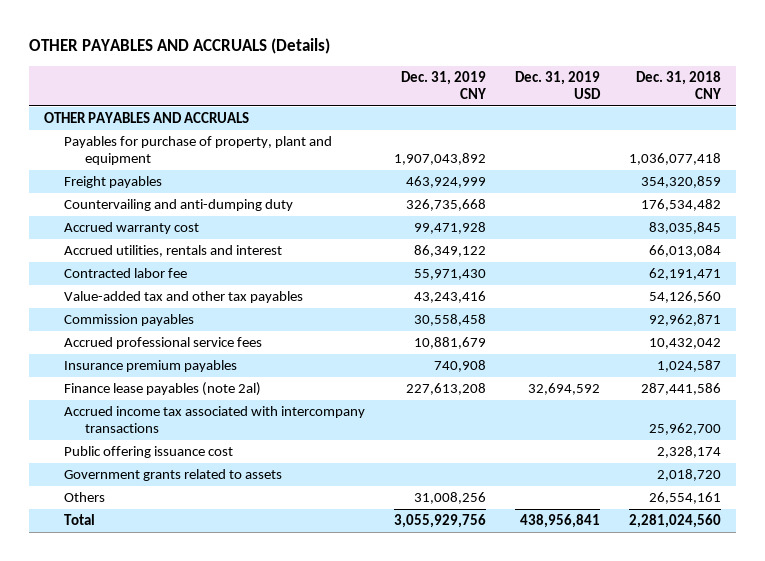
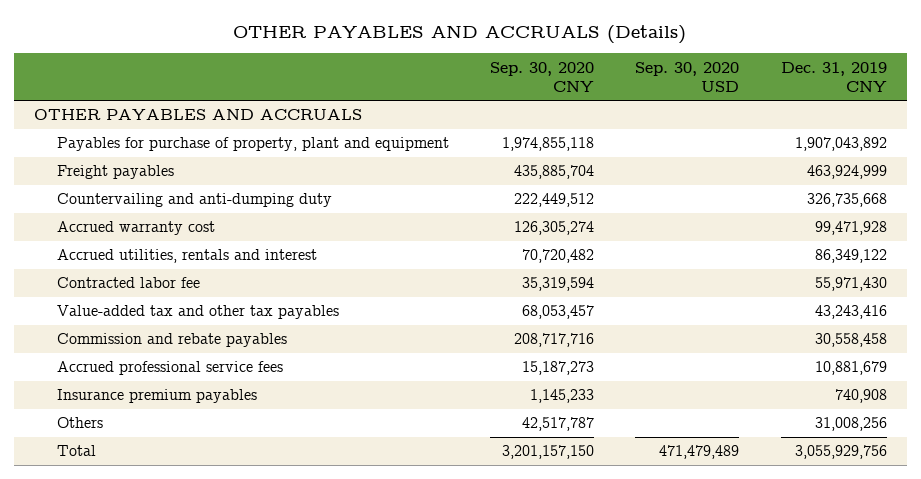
[515,70,602,99] Dec. 31, 2019 USD -> none
[636,70,722,99] Dec. 31, 2018 CNY -> none
none -> [490,61,595,92] Sep. 30, 2020 CNY
none -> [635,61,740,92] Sep. 30, 2020 USD
[64,314,195,327] Commission payables -> [57,333,288,348] Commission and rebate payables
[64,382,262,397] Finance lease payables (note 2al) -> none
[64,406,366,434] Accrued income tax associated with intercompany transactions -> none
[64,446,234,459] Public offering issuance cost -> none
[64,469,283,482] Government grants related to assets -> none

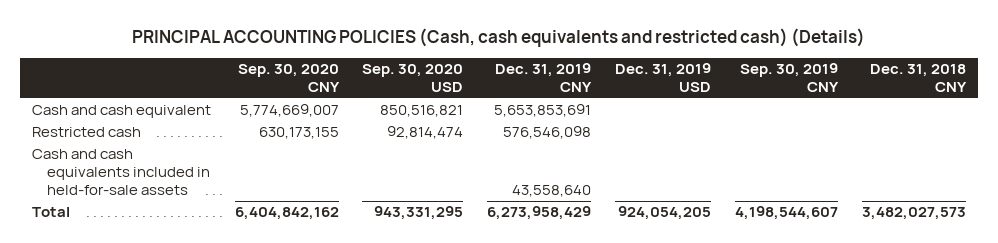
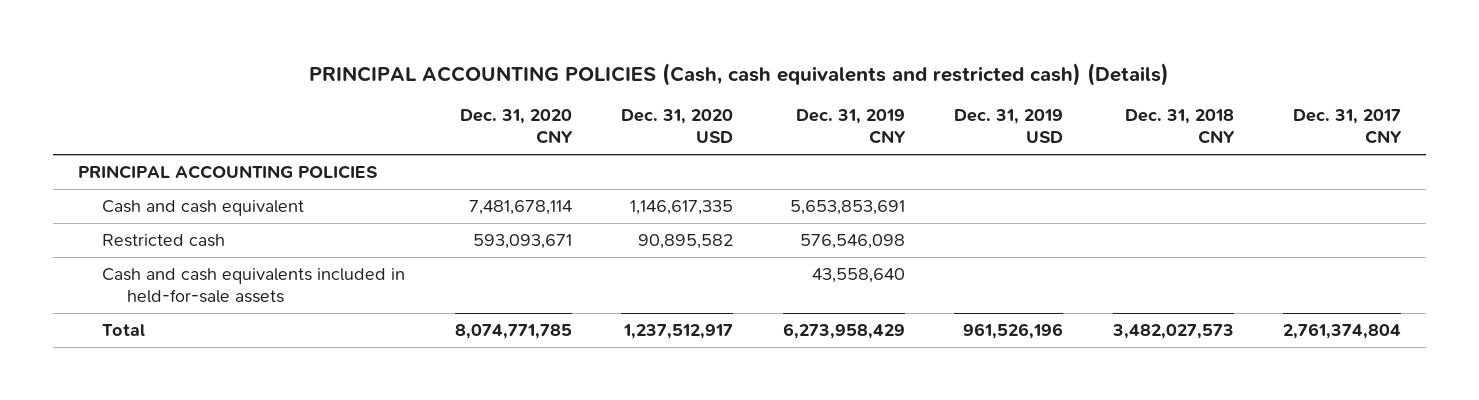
[237,64,340,93] Sep. 30, 2020 CNY -> none
[362,64,464,93] Sep. 30, 2020 USD -> none
[740,63,840,93] Sep. 30, 2019 CNY -> none
none -> [459,109,573,145] Dec. 31, 2020 CNY
none -> [621,109,734,144] Dec. 31, 2020 USD
none -> [1293,109,1403,145] Dec. 31, 2017 CNY
none -> [77,164,378,179] PRINCIPAL ACCOUNTING POLICIES
[618,206,712,221] 924,054,205 -> [963,322,1064,339] 961,526,196

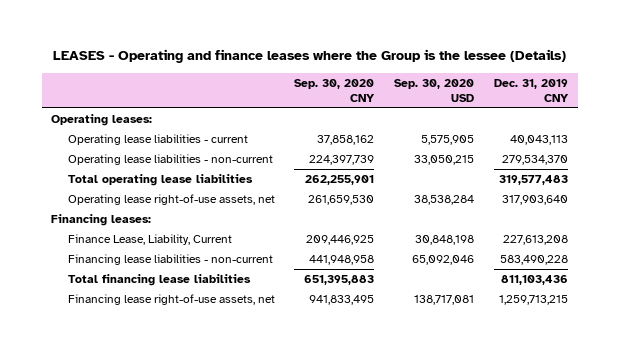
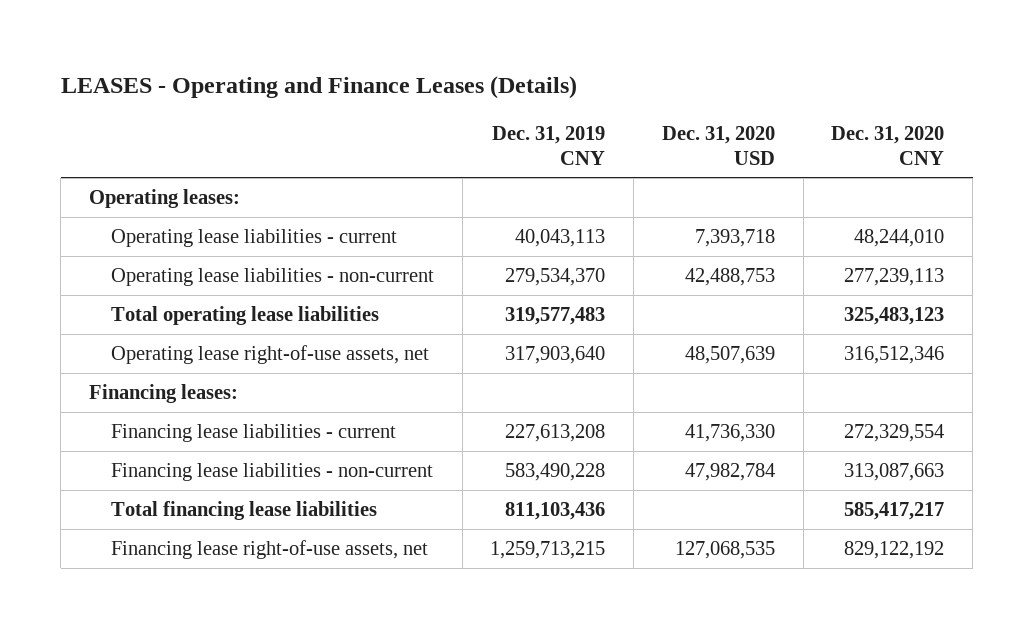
[52,49,566,64] LEASES - Operating and finance leases where the Group is the lessee (Details) -> [60,75,577,99] LEASES - Operating and Finance Leases (Details)
[294,78,376,103] Sep. 30, 2020 CNY -> none
[393,78,474,103] Sep. 30, 2020 USD -> none
none -> [661,125,775,165] Dec. 31, 2020 USD
none -> [831,125,945,165] Dec. 31, 2020 CNY
[67,234,232,246] Finance Lease, Liability, Current -> [110,424,396,443] Financing lease liabilities - current

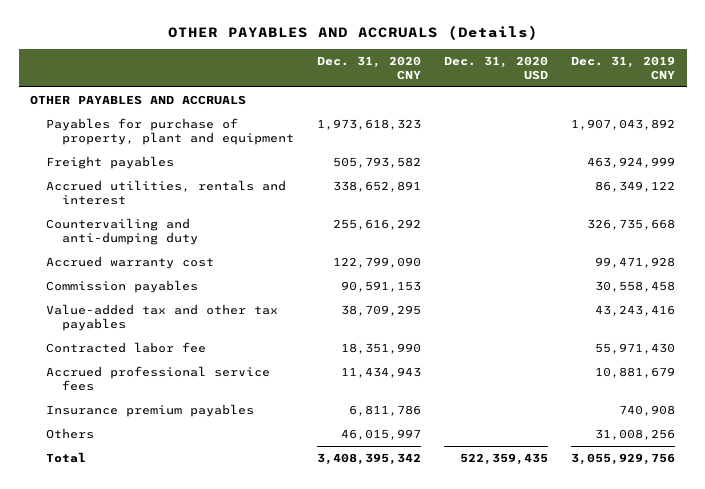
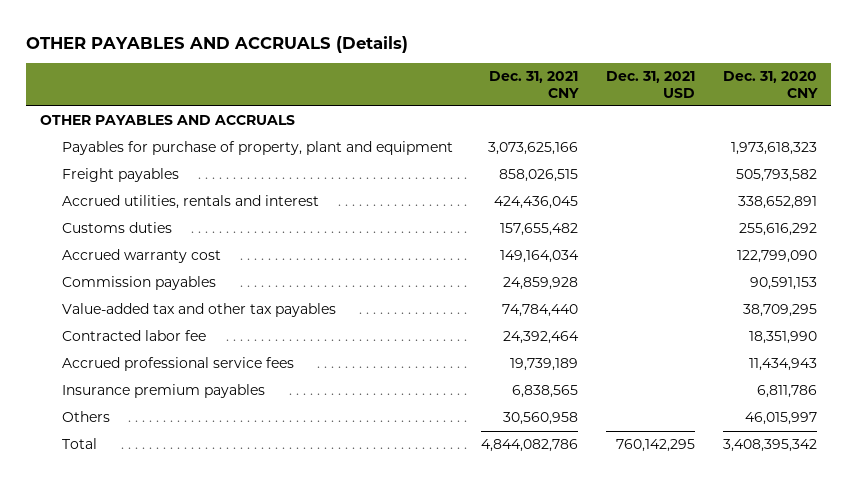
[443,55,548,81] Dec. 31, 2020 USD -> none
[571,55,676,81] Dec. 31, 2019 CNY -> none
none -> [488,70,579,98] Dec. 31, 2021 CNY
none -> [605,70,695,98] Dec. 31, 2021 USD
[46,217,198,246] Countervailing and anti-dumping duty -> [61,222,172,234] Customs duties

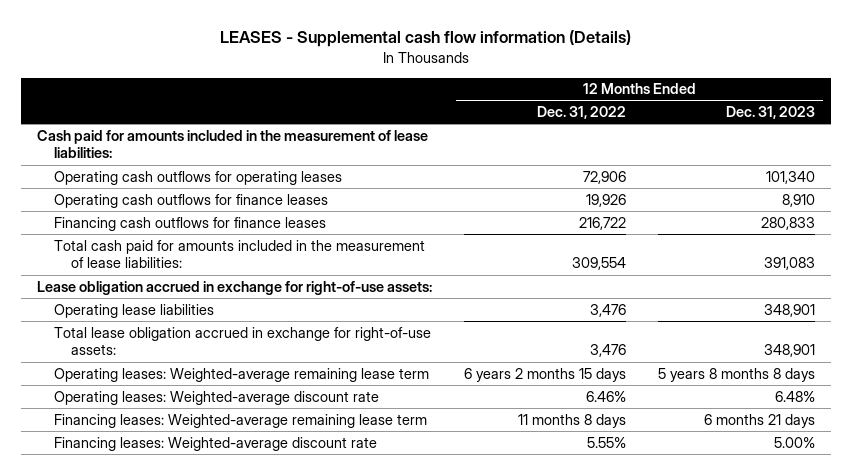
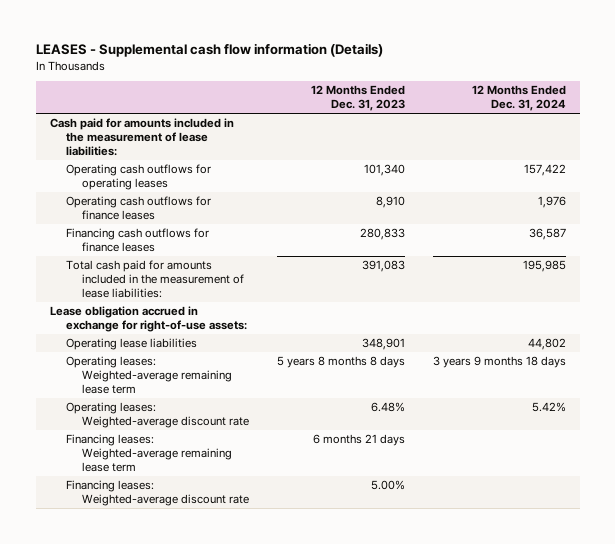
[536,106,626,120] Dec. 31, 2022 -> none
none -> [471,85,566,112] 12 Months Ended Dec. 31, 2024
[54,326,432,356] Total lease obligation accrued in exchange for right-of-use assets: -> none

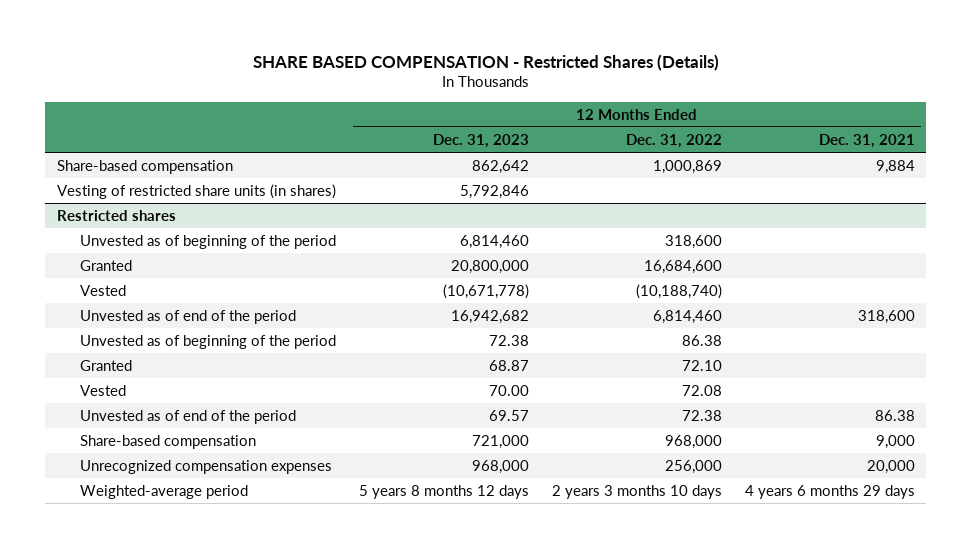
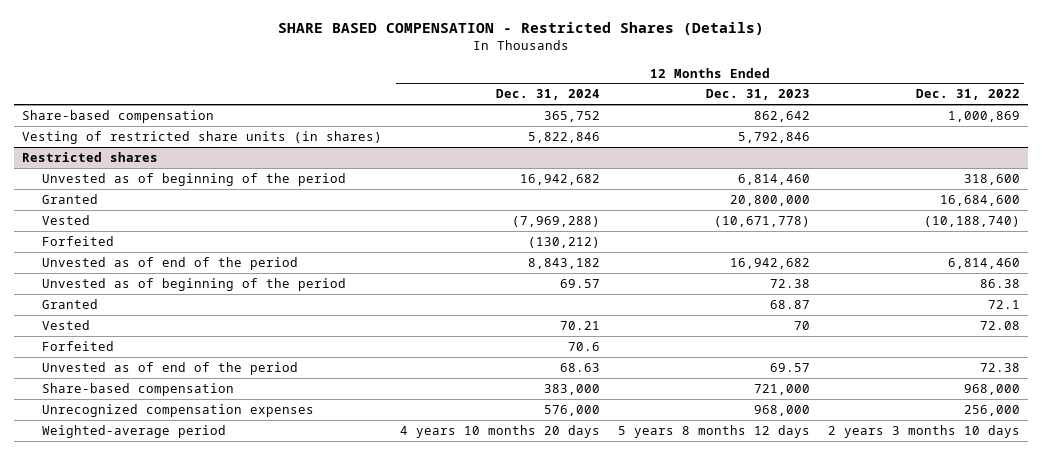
[818,133,915,148] Dec. 31, 2021 -> none
none -> [496,89,601,101] Dec. 31, 2024
none -> [41,235,114,246] Forfeited
[681,359,722,371] 72.10 -> [987,299,1020,309] 72.1
[488,384,529,396] 70.00 -> [793,320,810,330] 70
none -> [41,340,114,351] Forfeited

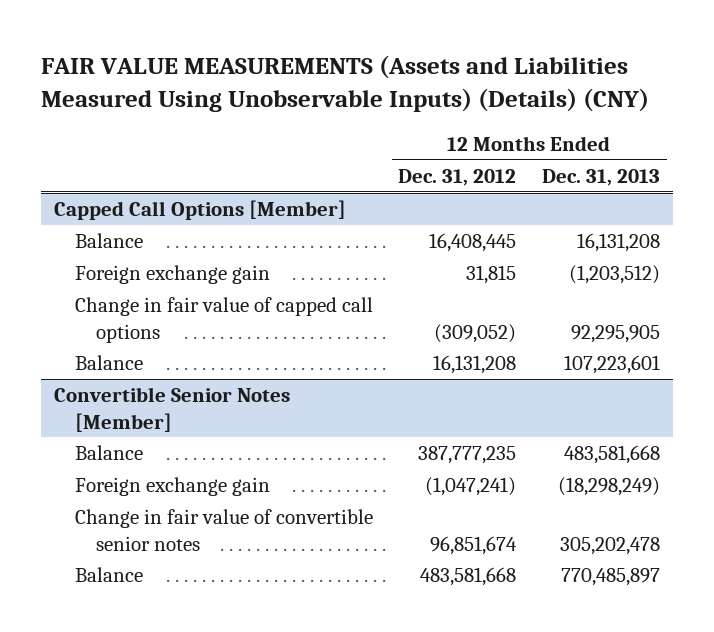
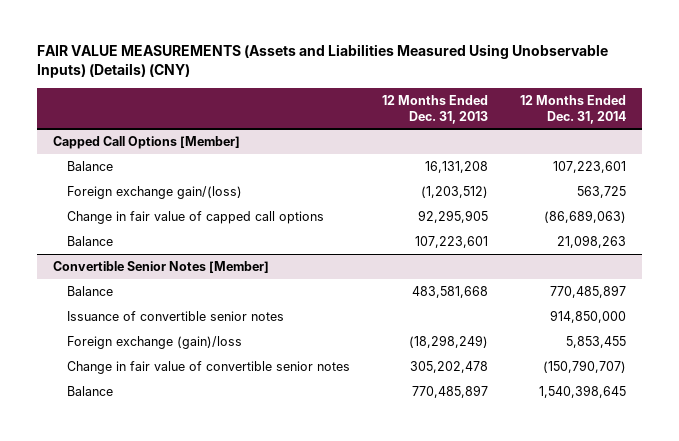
[398,168,517,186] Dec. 31, 2012 -> none
none -> [520,94,627,124] 12 Months Ended Dec. 31, 2014
[74,265,270,285] Foreign exchange gain -> [67,185,243,199] Foreign exchange gain/(loss)
none -> [67,310,285,321] Issuance of convertible senior notes
[74,477,270,497] Foreign exchange gain -> [67,335,243,349] Foreign exchange (gain)/loss

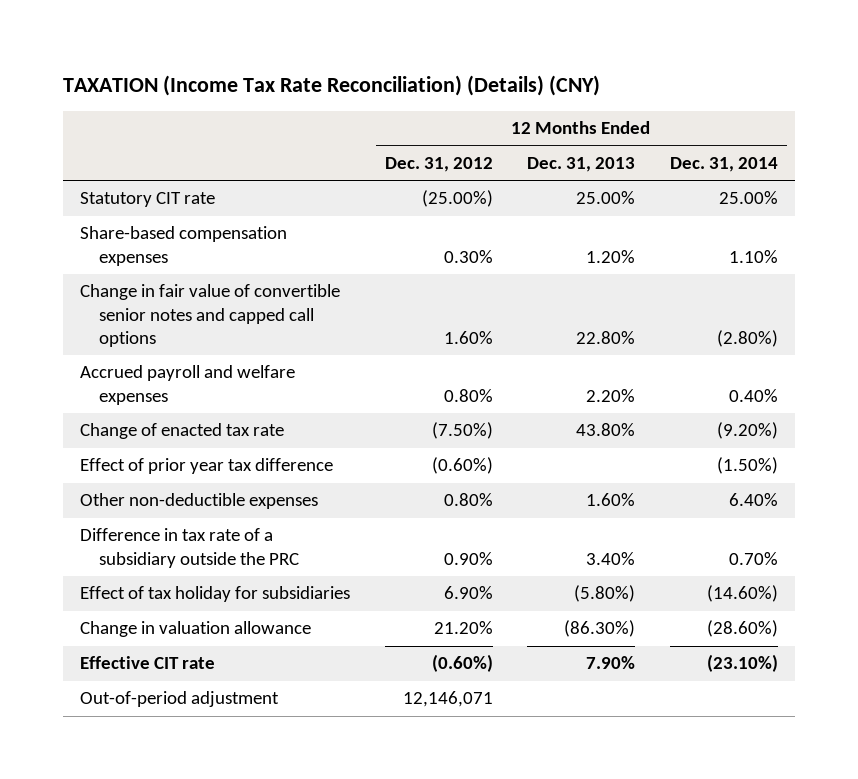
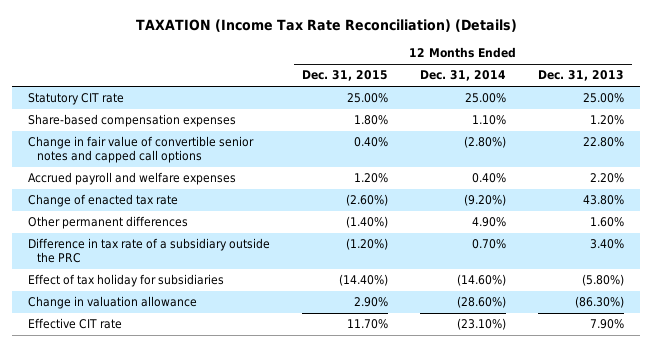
[62,75,600,97] TAXATION (Income Tax Rate Reconciliation) (Details) (CNY) -> [136,19,518,33] TAXATION (Income Tax Rate Reconciliation) (Details)
[384,157,493,173] Dec. 31, 2012 -> none
none -> [302,70,389,82] Dec. 31, 2015
[79,458,333,475] Effect of prior year tax difference -> none
[79,493,318,510] Other non-deductible expenses -> none
none -> [28,216,189,230] Other permanent differences
[79,691,279,708] Out-of-period adjustment -> none

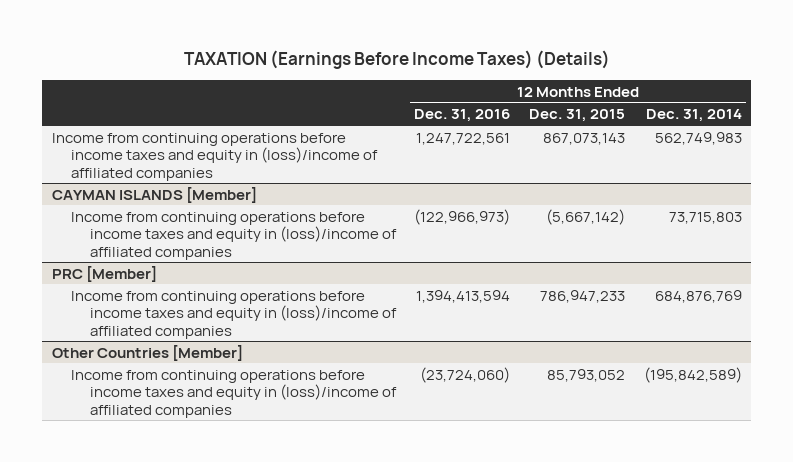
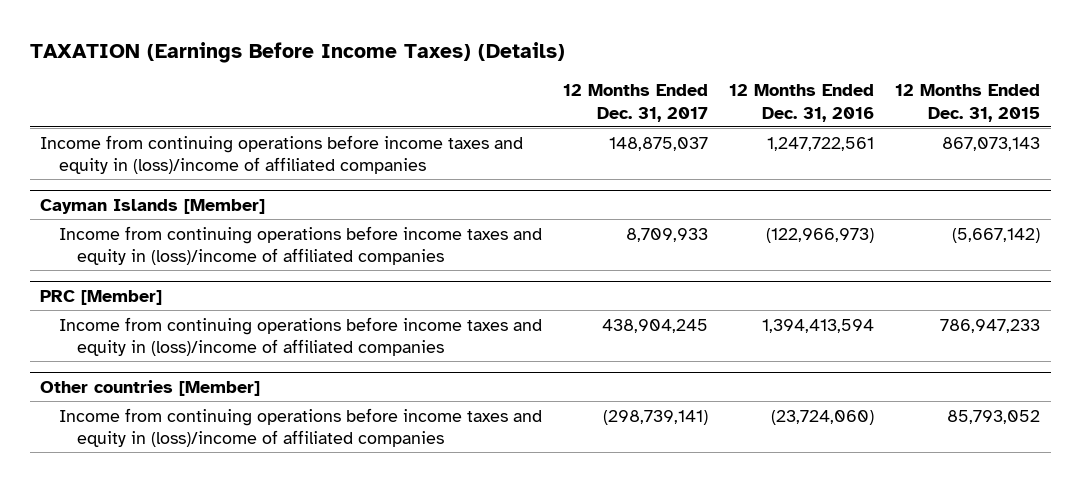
[645,109,742,123] Dec. 31, 2014 -> none
none -> [562,84,708,122] 12 Months Ended Dec. 31, 2017
[51,186,257,203] CAYMAN ISLANDS [Member] -> [40,198,266,214] Cayman Islands [Member]
[51,344,243,361] Other Countries [Member] -> [40,379,261,396] Other countries [Member]

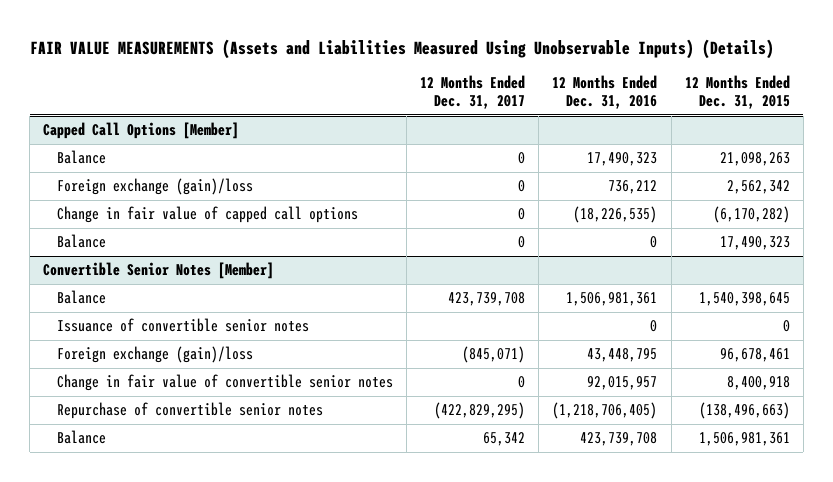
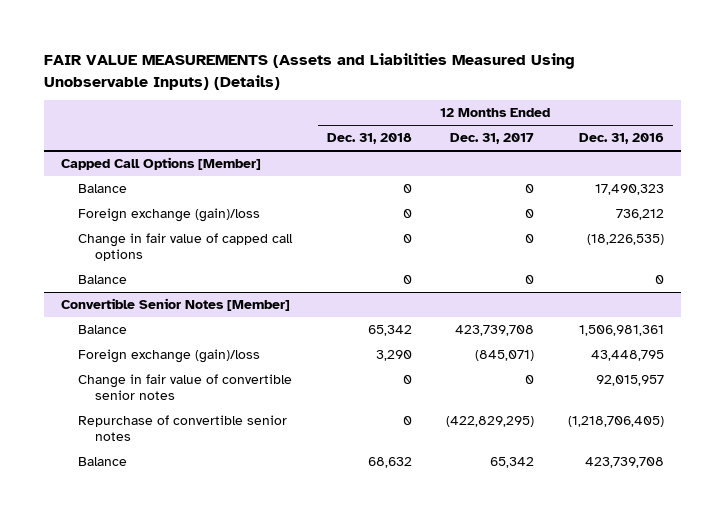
[684,75,790,110] 12 Months Ended Dec. 31, 2015 -> none
none -> [326,133,412,145] Dec. 31, 2018
[56,318,309,333] Issuance of convertible senior notes -> none

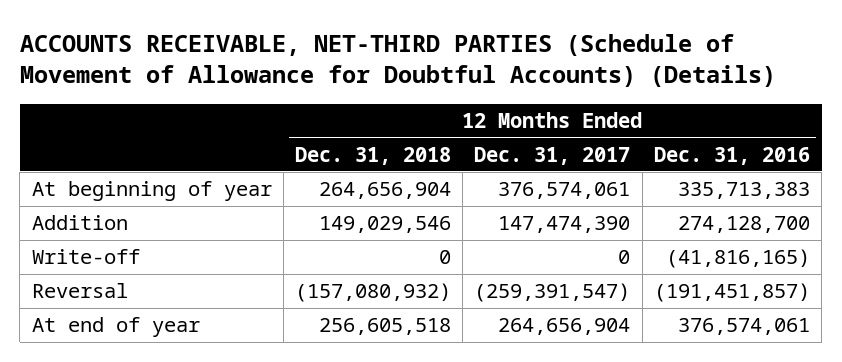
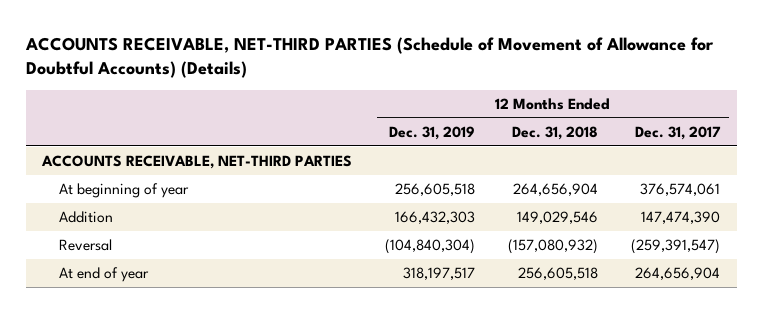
[653,146,810,165] Dec. 31, 2016 -> none
none -> [389,125,476,140] Dec. 31, 2019
none -> [41,155,353,170] ACCOUNTS RECEIVABLE, NET-THIRD PARTIES
[31,249,140,265] Write-off -> none

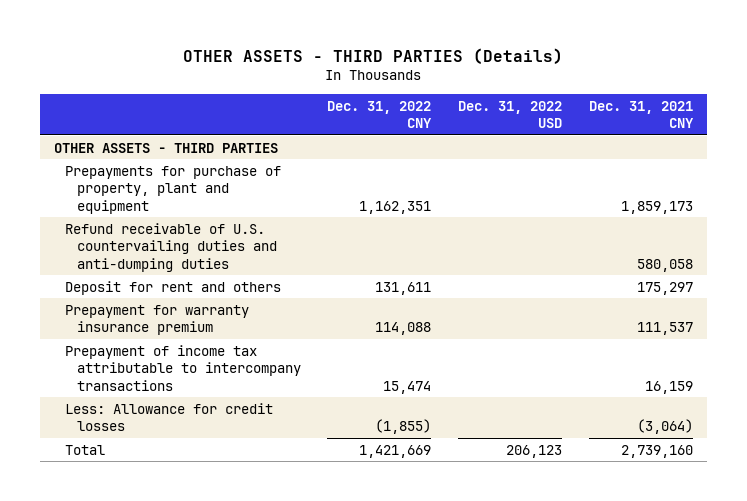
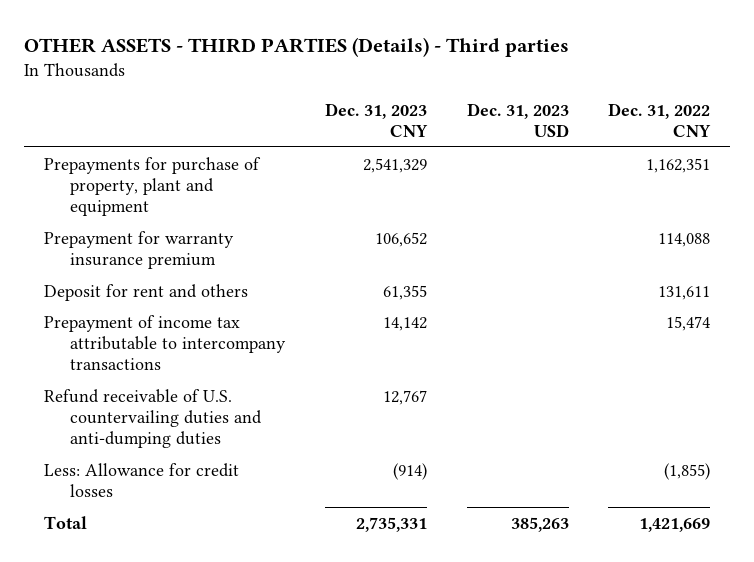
[183,47,564,64] OTHER ASSETS - THIRD PARTIES (Details) -> [24,36,570,57] OTHER ASSETS - THIRD PARTIES (Details) - Third parties
[458,100,563,129] Dec. 31, 2022 USD -> none
[589,100,695,129] Dec. 31, 2021 CNY -> none
none -> [324,102,428,137] Dec. 31, 2023 CNY
none -> [466,102,569,137] Dec. 31, 2023 USD
[53,142,278,153] OTHER ASSETS - THIRD PARTIES -> none
[65,280,282,295] Deposit for rent and others -> [43,283,248,301] Deposit for rent and others
[65,222,277,272] Refund receivable of U.S. countervailing duties and anti-dumping duties -> [43,388,262,449] Refund receivable of U.S. countervailing duties and anti-dumping duties

